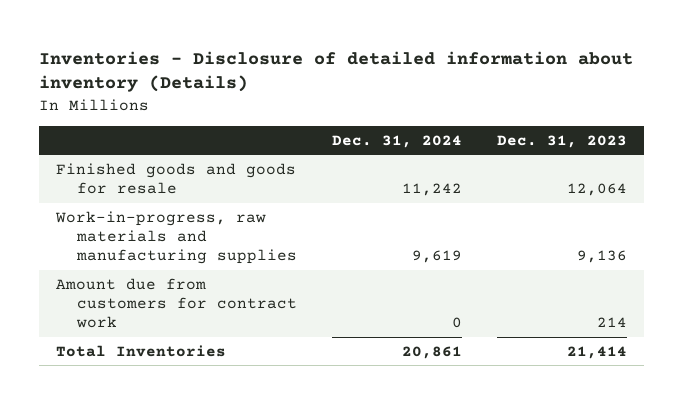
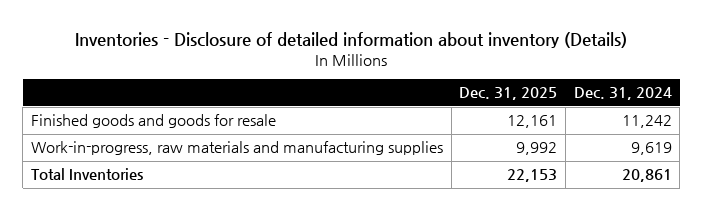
[496,134,627,148] Dec. 31, 2023 -> none
none -> [459,87,558,101] Dec. 31, 2025
[56,277,297,329] Amount due from customers for contract work -> none

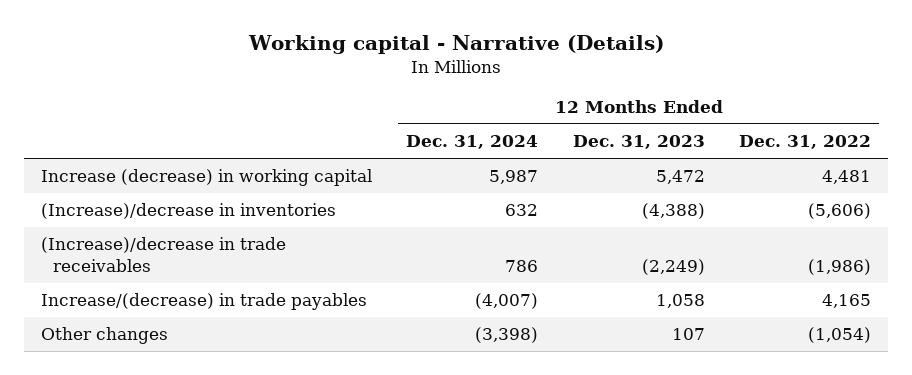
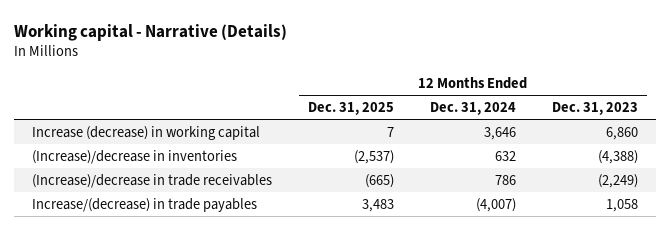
[738,135,871,150] Dec. 31, 2022 -> none
none -> [307,101,394,115] Dec. 31, 2025
[489,170,539,185] 5,987 -> [483,126,516,140] 3,646
[655,170,705,185] 5,472 -> [605,126,638,140] 6,860
[41,327,169,345] Other changes -> none

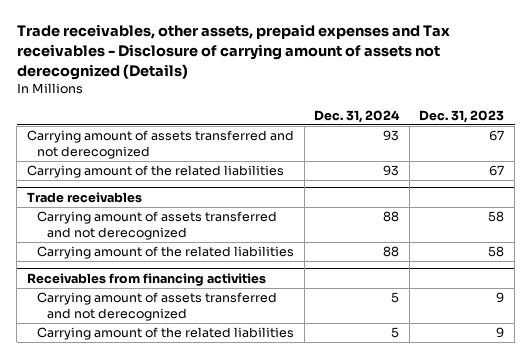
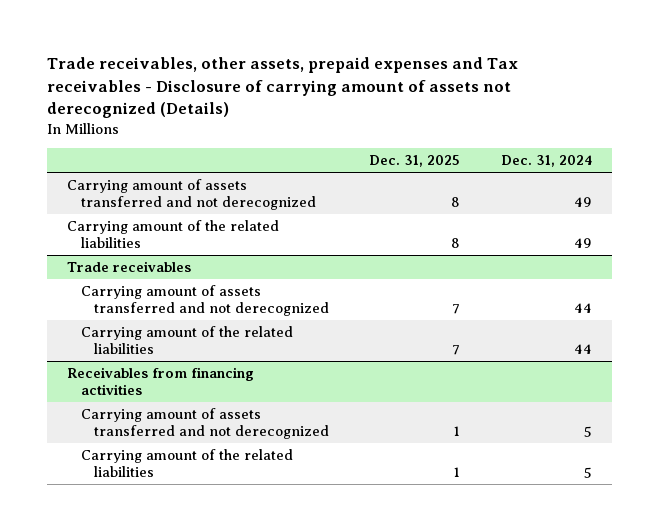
[419,109,505,123] Dec. 31, 2023 -> none
none -> [369,154,461,167] Dec. 31, 2025
[383,130,400,142] 93 -> [573,197,592,208] 49
[383,165,400,177] 93 -> [573,238,592,249] 49
[383,211,400,223] 88 -> [573,303,592,314] 44
[383,246,400,258] 88 -> [573,344,592,355] 44

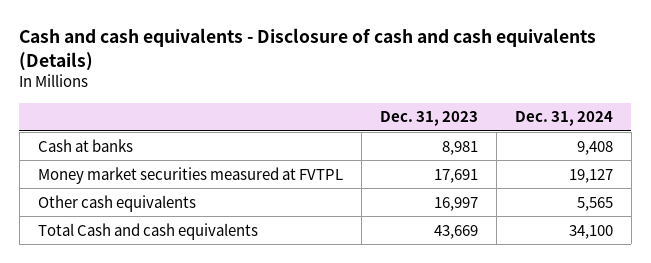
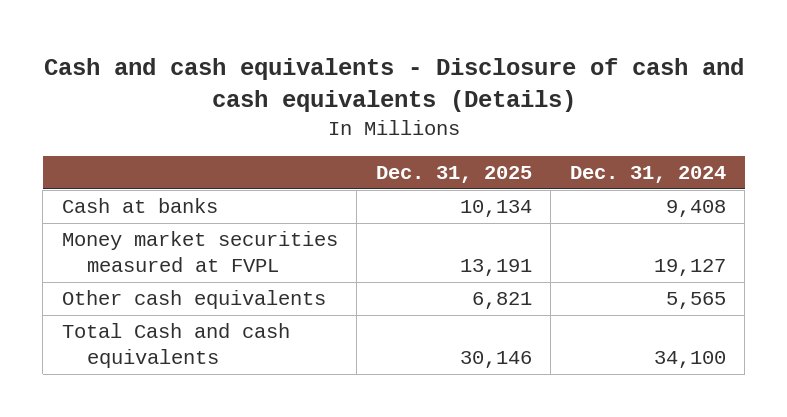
[379,111,478,127] Dec. 31, 2023 -> none
none -> [375,166,532,184] Dec. 31, 2025
[37,166,343,184] Money market securities measured at FVTPL -> [61,231,338,273] Money market securities measured at FVPL

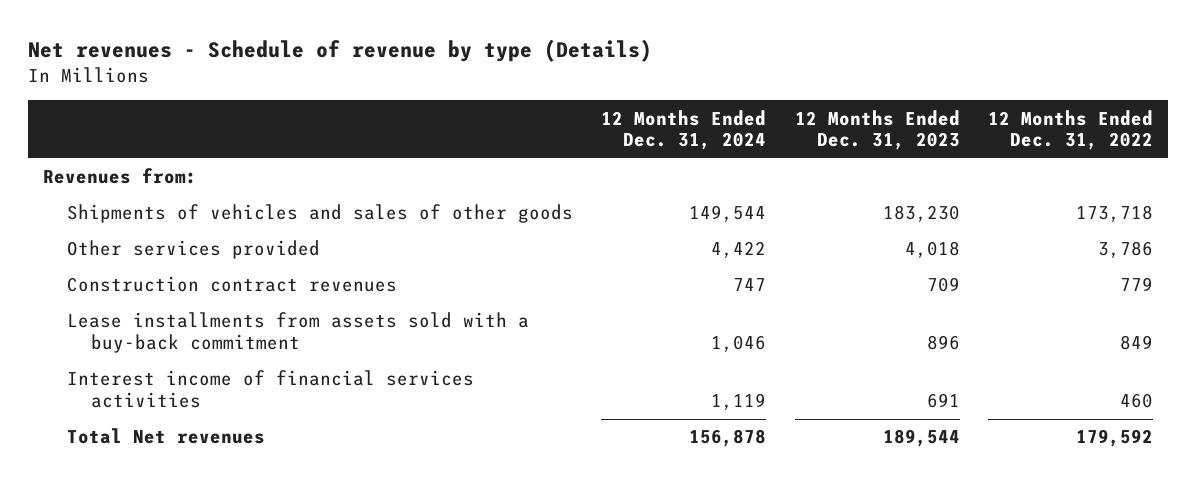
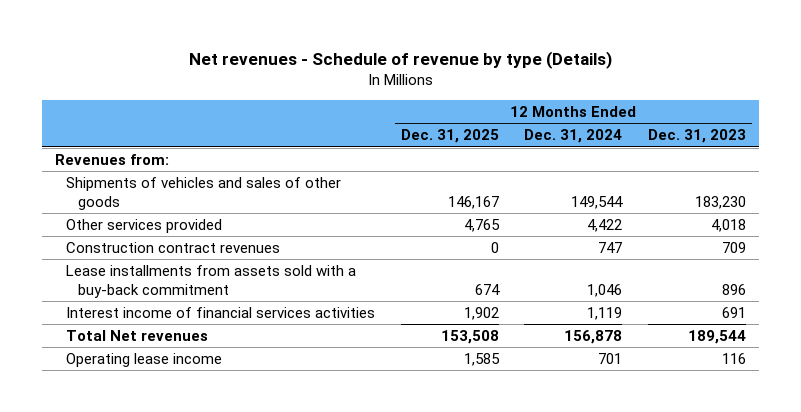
[988,109,1154,151] 12 Months Ended Dec. 31, 2022 -> none
none -> [400,129,499,144] Dec. 31, 2025
none -> [66,352,223,367] Operating lease income

